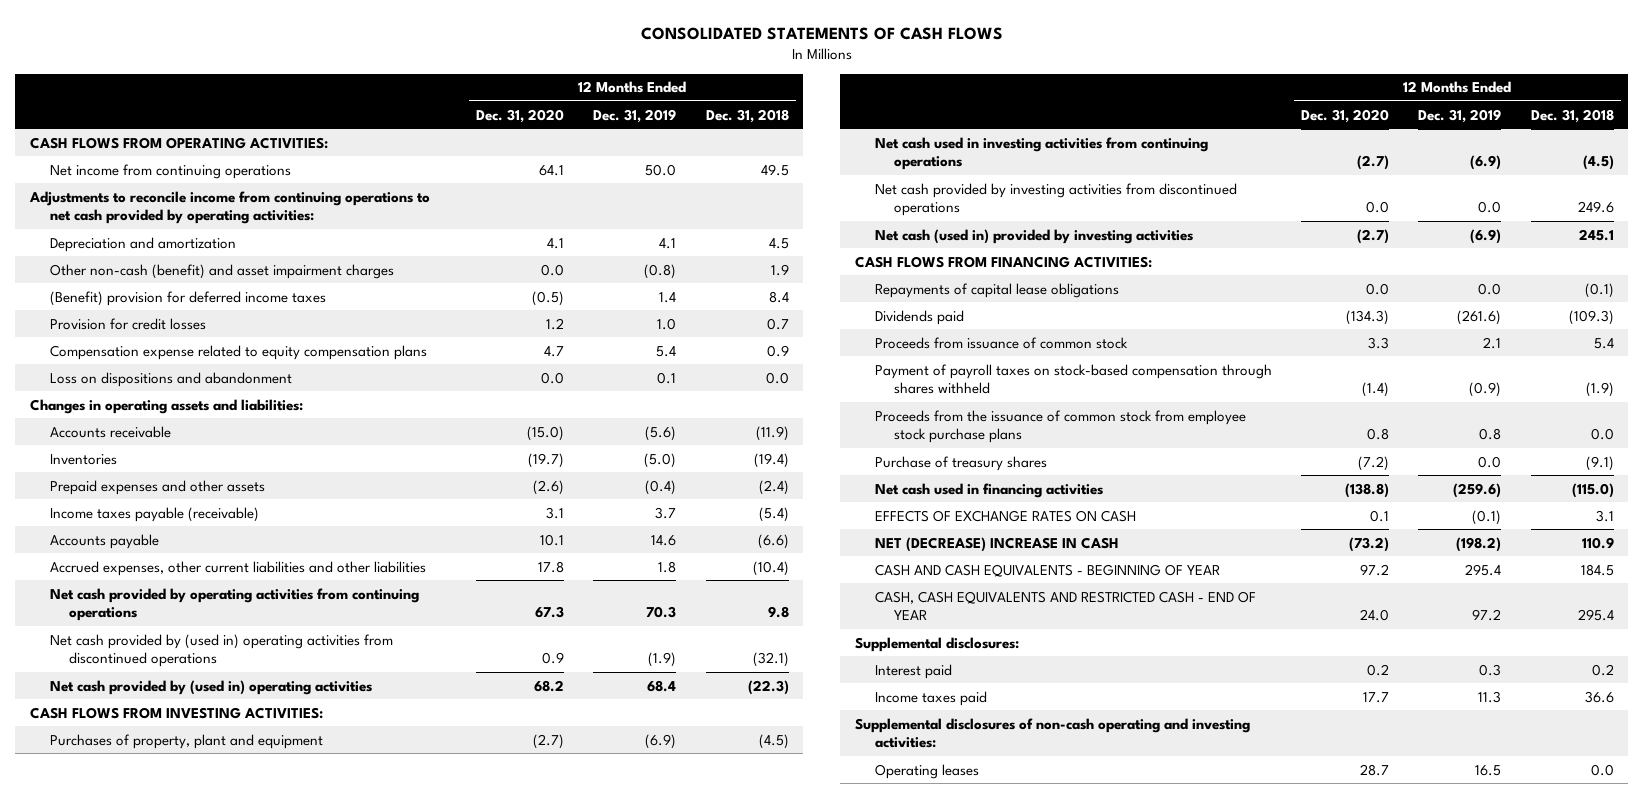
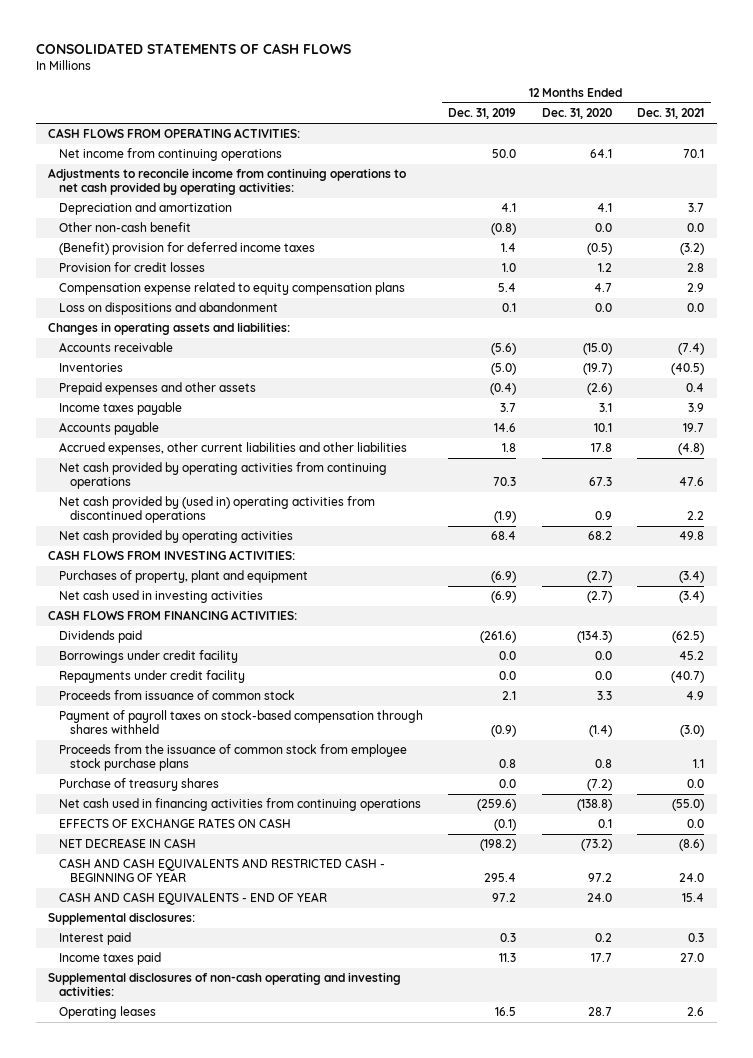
[705,108,789,123] Dec. 31, 2018 -> none
none -> [637,108,705,120] Dec. 31, 2021
[49,263,394,279] Other non-cash (benefit) and asset impairment charges -> [58,222,191,233] Other non-cash benefit
[49,506,259,522] Income taxes payable (receivable) -> [58,402,182,416] Income taxes payable
[49,679,372,695] Net cash provided by (used in) operating activities -> [58,530,293,544] Net cash provided by operating activities
[874,136,1208,170] Net cash used in investing activities from continuing operations -> none
[874,182,1237,216] Net cash provided by investing activities from discontinued operations -> none
[874,228,1193,244] Net cash (used in) provided by investing activities -> [58,590,263,604] Net cash used in investing activities
[874,282,1119,298] Repayments of capital lease obligations -> none
none -> [58,650,238,664] Borrowings under credit facility
none -> [58,670,245,684] Repayments under credit facility
[874,482,1103,498] Net cash used in financing activities -> [58,798,421,812] Net cash used in financing activities from continuing operations
[874,536,1119,552] NET (DECREASE) INCREASE IN CASH -> [58,838,196,849] NET DECREASE IN CASH
[874,563,1220,577] CASH AND CASH EQUIVALENTS - BEGINNING OF YEAR -> [58,858,385,883] CASH AND CASH EQUIVALENTS AND RESTRICTED CASH - BEGINNING OF YEAR
[874,590,1256,620] CASH, CASH EQUIVALENTS AND RESTRICTED CASH - END OF YEAR -> [58,892,327,906] CASH AND CASH EQUIVALENTS - END OF YEAR

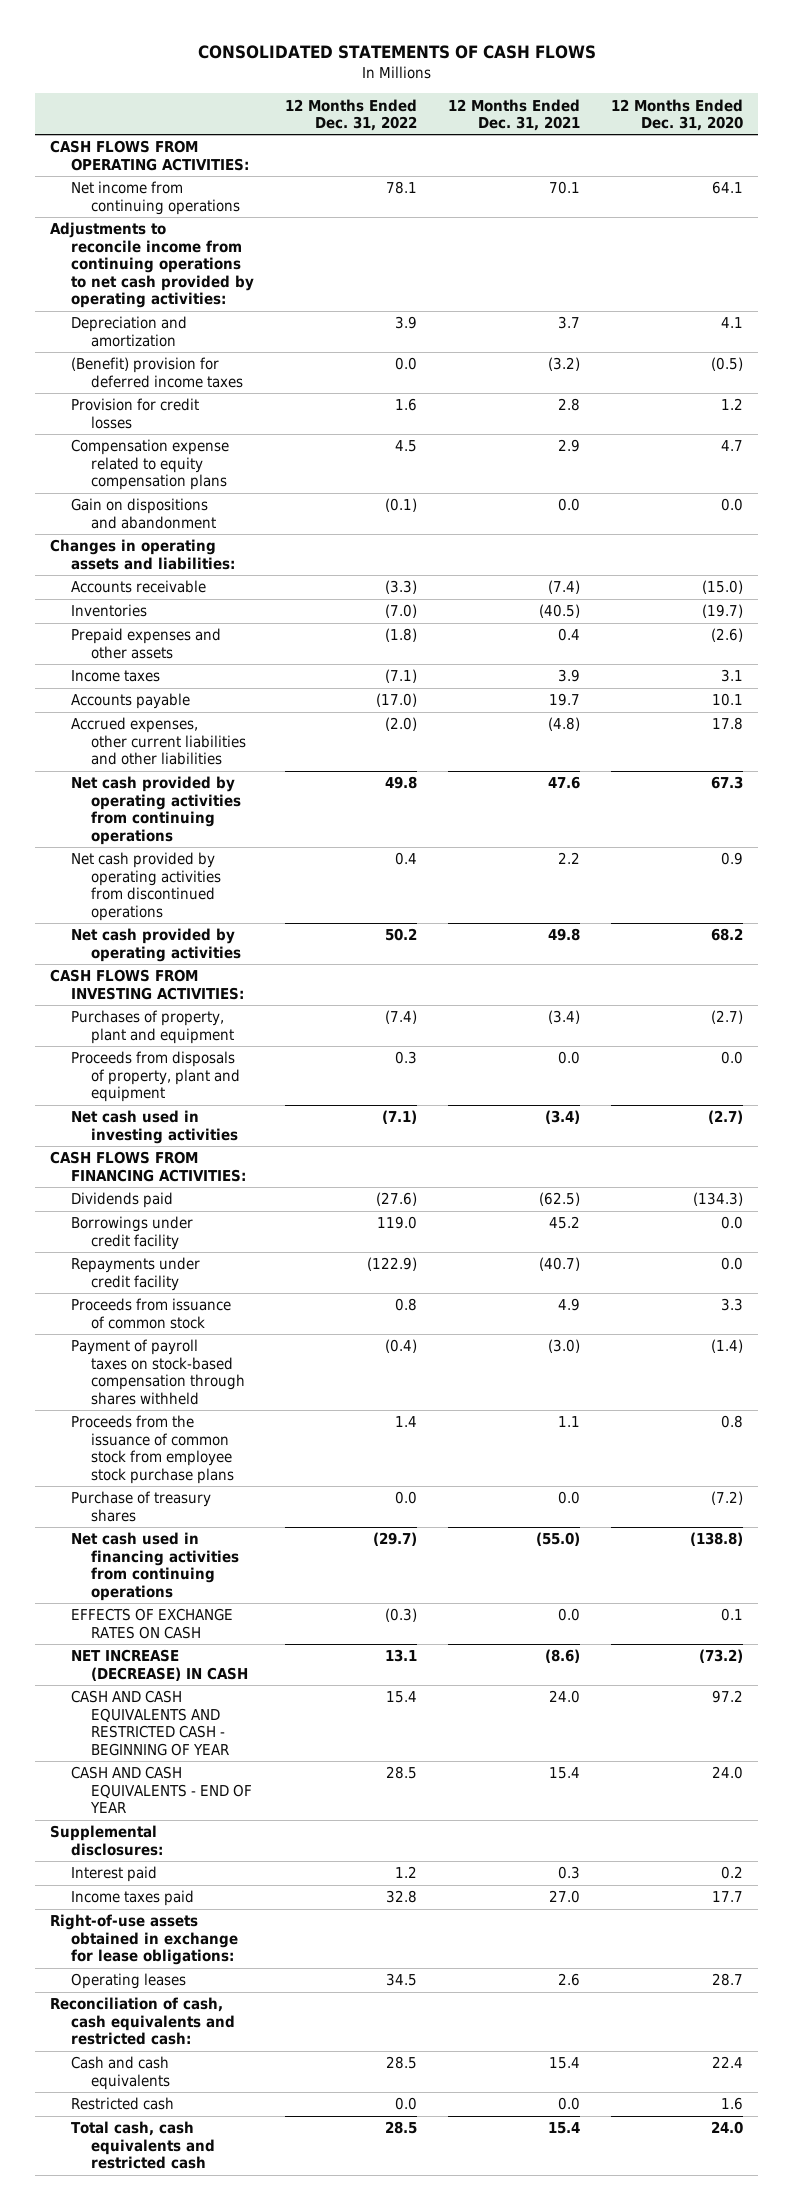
[448,108,517,120] Dec. 31, 2019 -> none
none -> [284,98,417,132] 12 Months Ended Dec. 31, 2022
[58,222,191,233] Other non-cash benefit -> none
[58,302,278,316] Loss on dispositions and abandonment -> [70,498,216,529] Gain on dispositions and abandonment
[58,402,182,416] Income taxes payable -> [70,670,160,683] Income taxes
[58,496,375,524] Net cash provided by (used in) operating activities from discontinued operations -> [70,852,221,921] Net cash provided by operating activities from discontinued operations
none -> [70,1051,240,1103] Proceeds from disposals of property, plant and equipment
[58,838,196,849] NET DECREASE IN CASH -> [70,1649,248,1681] NET INCREASE (DECREASE) IN CASH
[48,972,402,997] Supplemental disclosures of non-cash operating and investing activities: -> none
none -> [50,1914,238,1966] Right-of-use assets obtained in exchange for lease obligations:
none -> [50,1997,235,2046] Reconciliation of cash, cash equivalents and restricted cash:
none -> [70,2056,170,2090] Cash and cash equivalents
none -> [70,2097,174,2111] Restricted cash
none -> [70,2121,215,2170] Total cash, cash equivalents and restricted cash

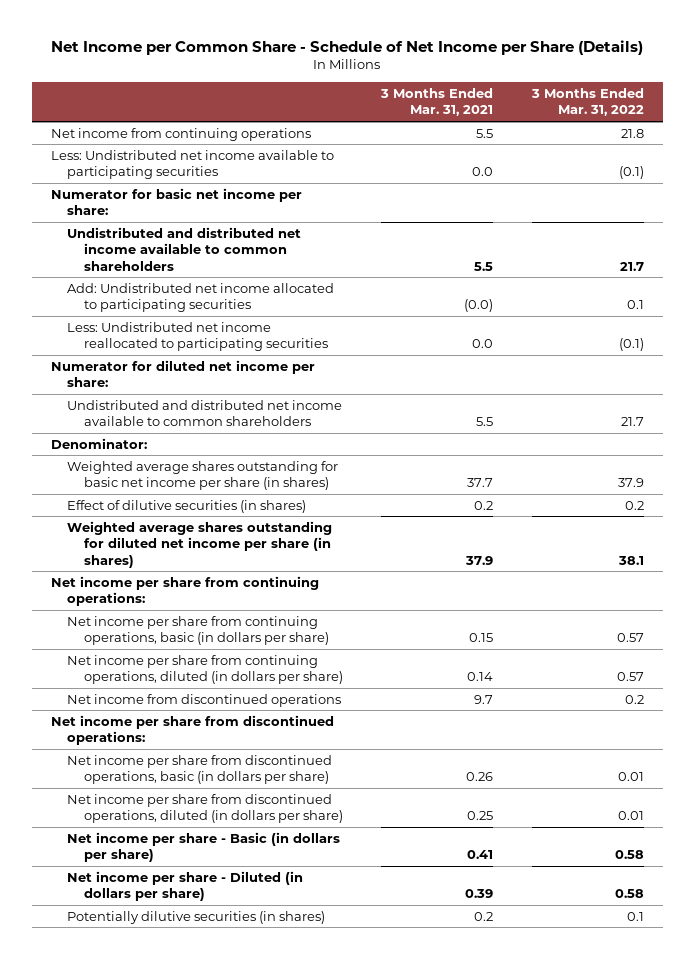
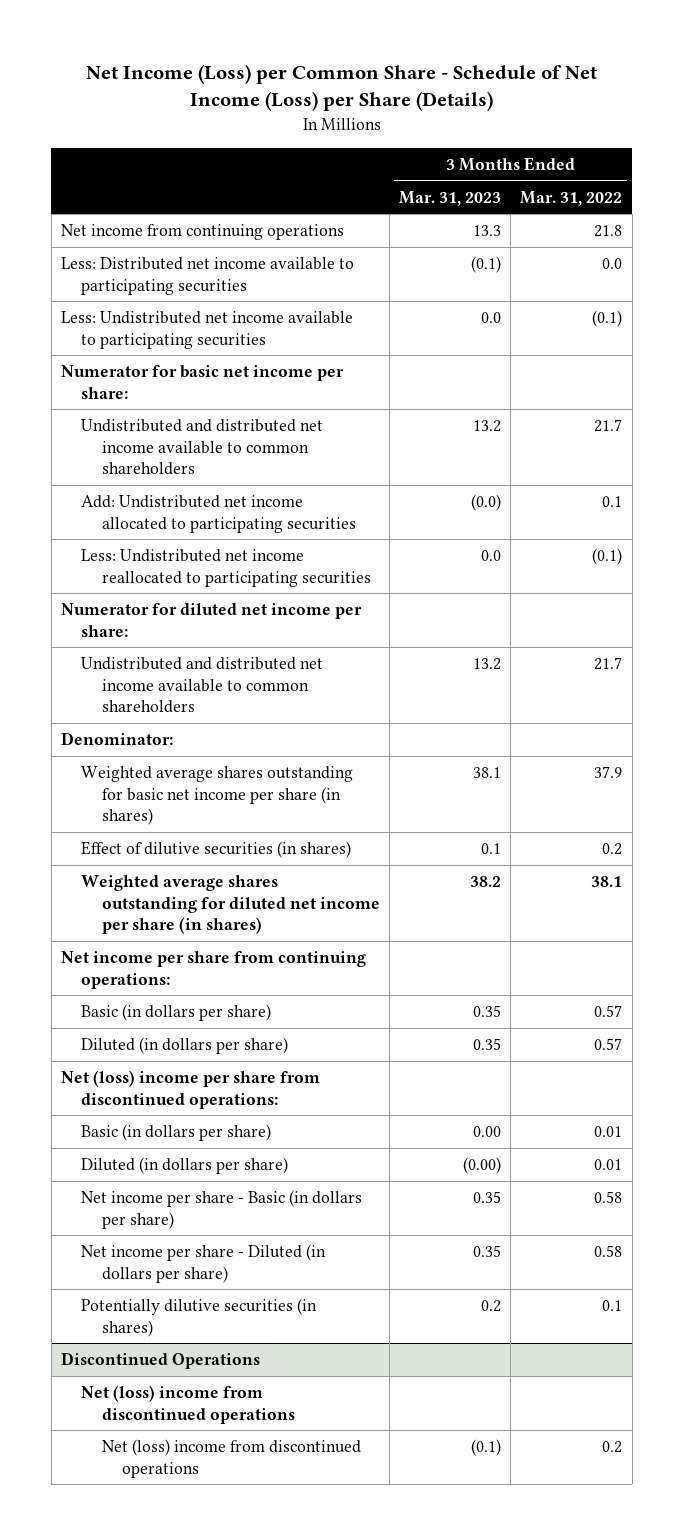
[51,39,644,55] Net Income per Common Share - Schedule of Net Income per Share (Details) -> [85,63,597,112] Net Income (Loss) per Common Share - Schedule of Net Income (Loss) per Share (Details)
[380,87,494,117] 3 Months Ended Mar. 31, 2021 -> none
none -> [399,190,502,206] Mar. 31, 2023
none -> [60,257,354,295] Less: Distributed net income available to participating securities
[67,693,342,707] Net income from discontinued operations -> none
[67,615,329,646] Net income per share from continuing operations, basic (in dollars per share) -> [81,1004,272,1022] Basic (in dollars per share)
[67,654,343,685] Net income per share from continuing operations, diluted (in dollars per share) -> [81,1037,289,1055] Diluted (in dollars per share)
[50,714,334,746] Net income per share from discontinued operations: -> [60,1070,320,1109] Net (loss) income per share from discontinued operations:
[67,754,333,785] Net income per share from discontinued operations, basic (in dollars per share) -> [81,1124,272,1142] Basic (in dollars per share)
[67,793,343,824] Net income per share from discontinued operations, diluted (in dollars per share) -> [81,1157,289,1175] Diluted (in dollars per share)
none -> [60,1352,260,1370] Discontinued Operations
none -> [81,1385,295,1424] Net (loss) income from discontinued operations
none -> [101,1439,361,1478] Net (loss) income from discontinued operations

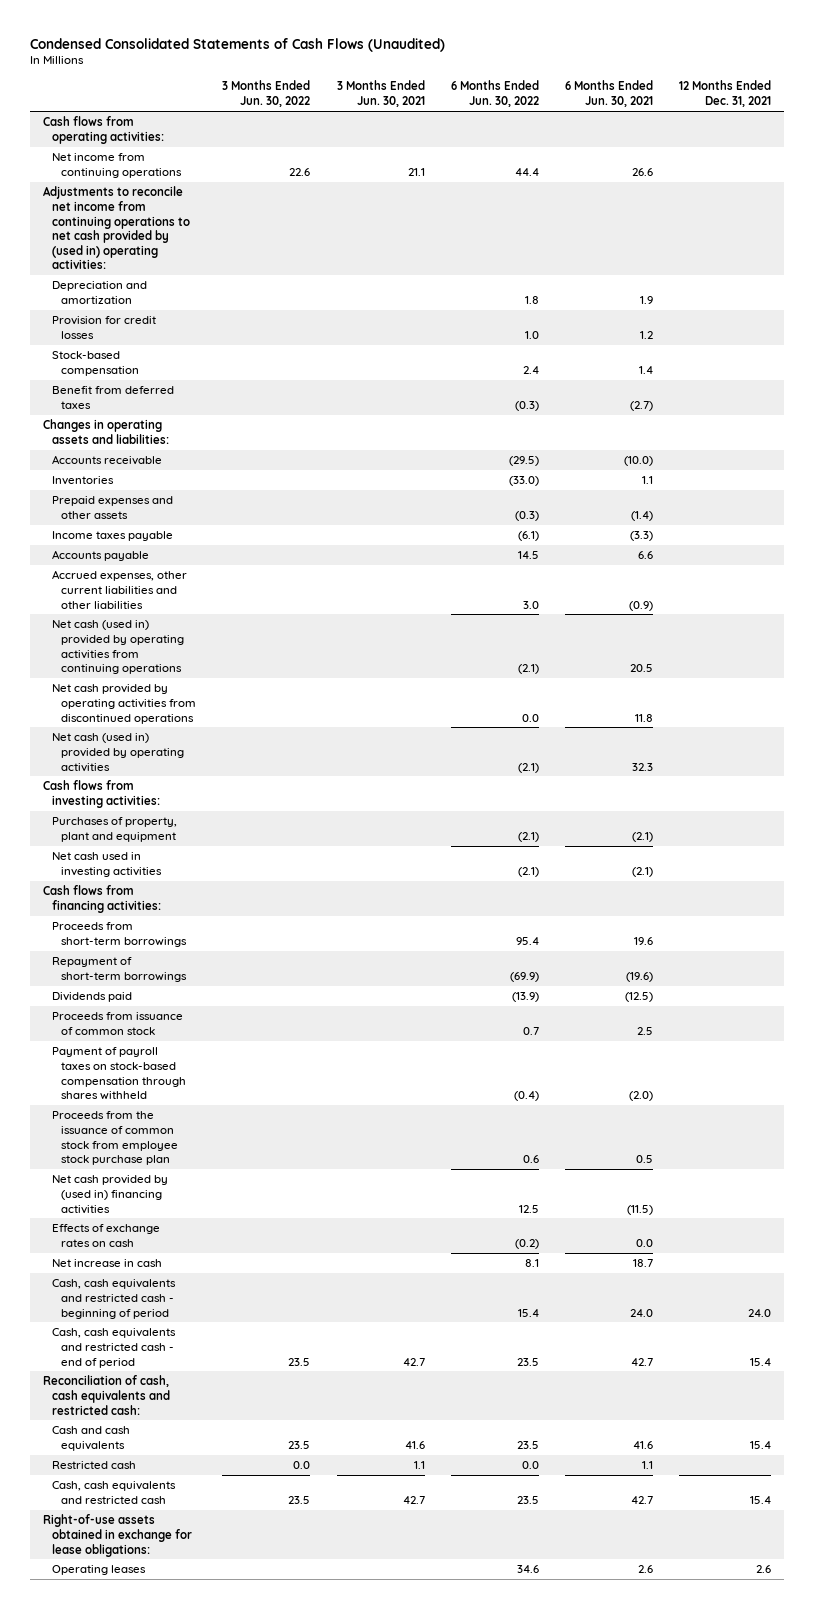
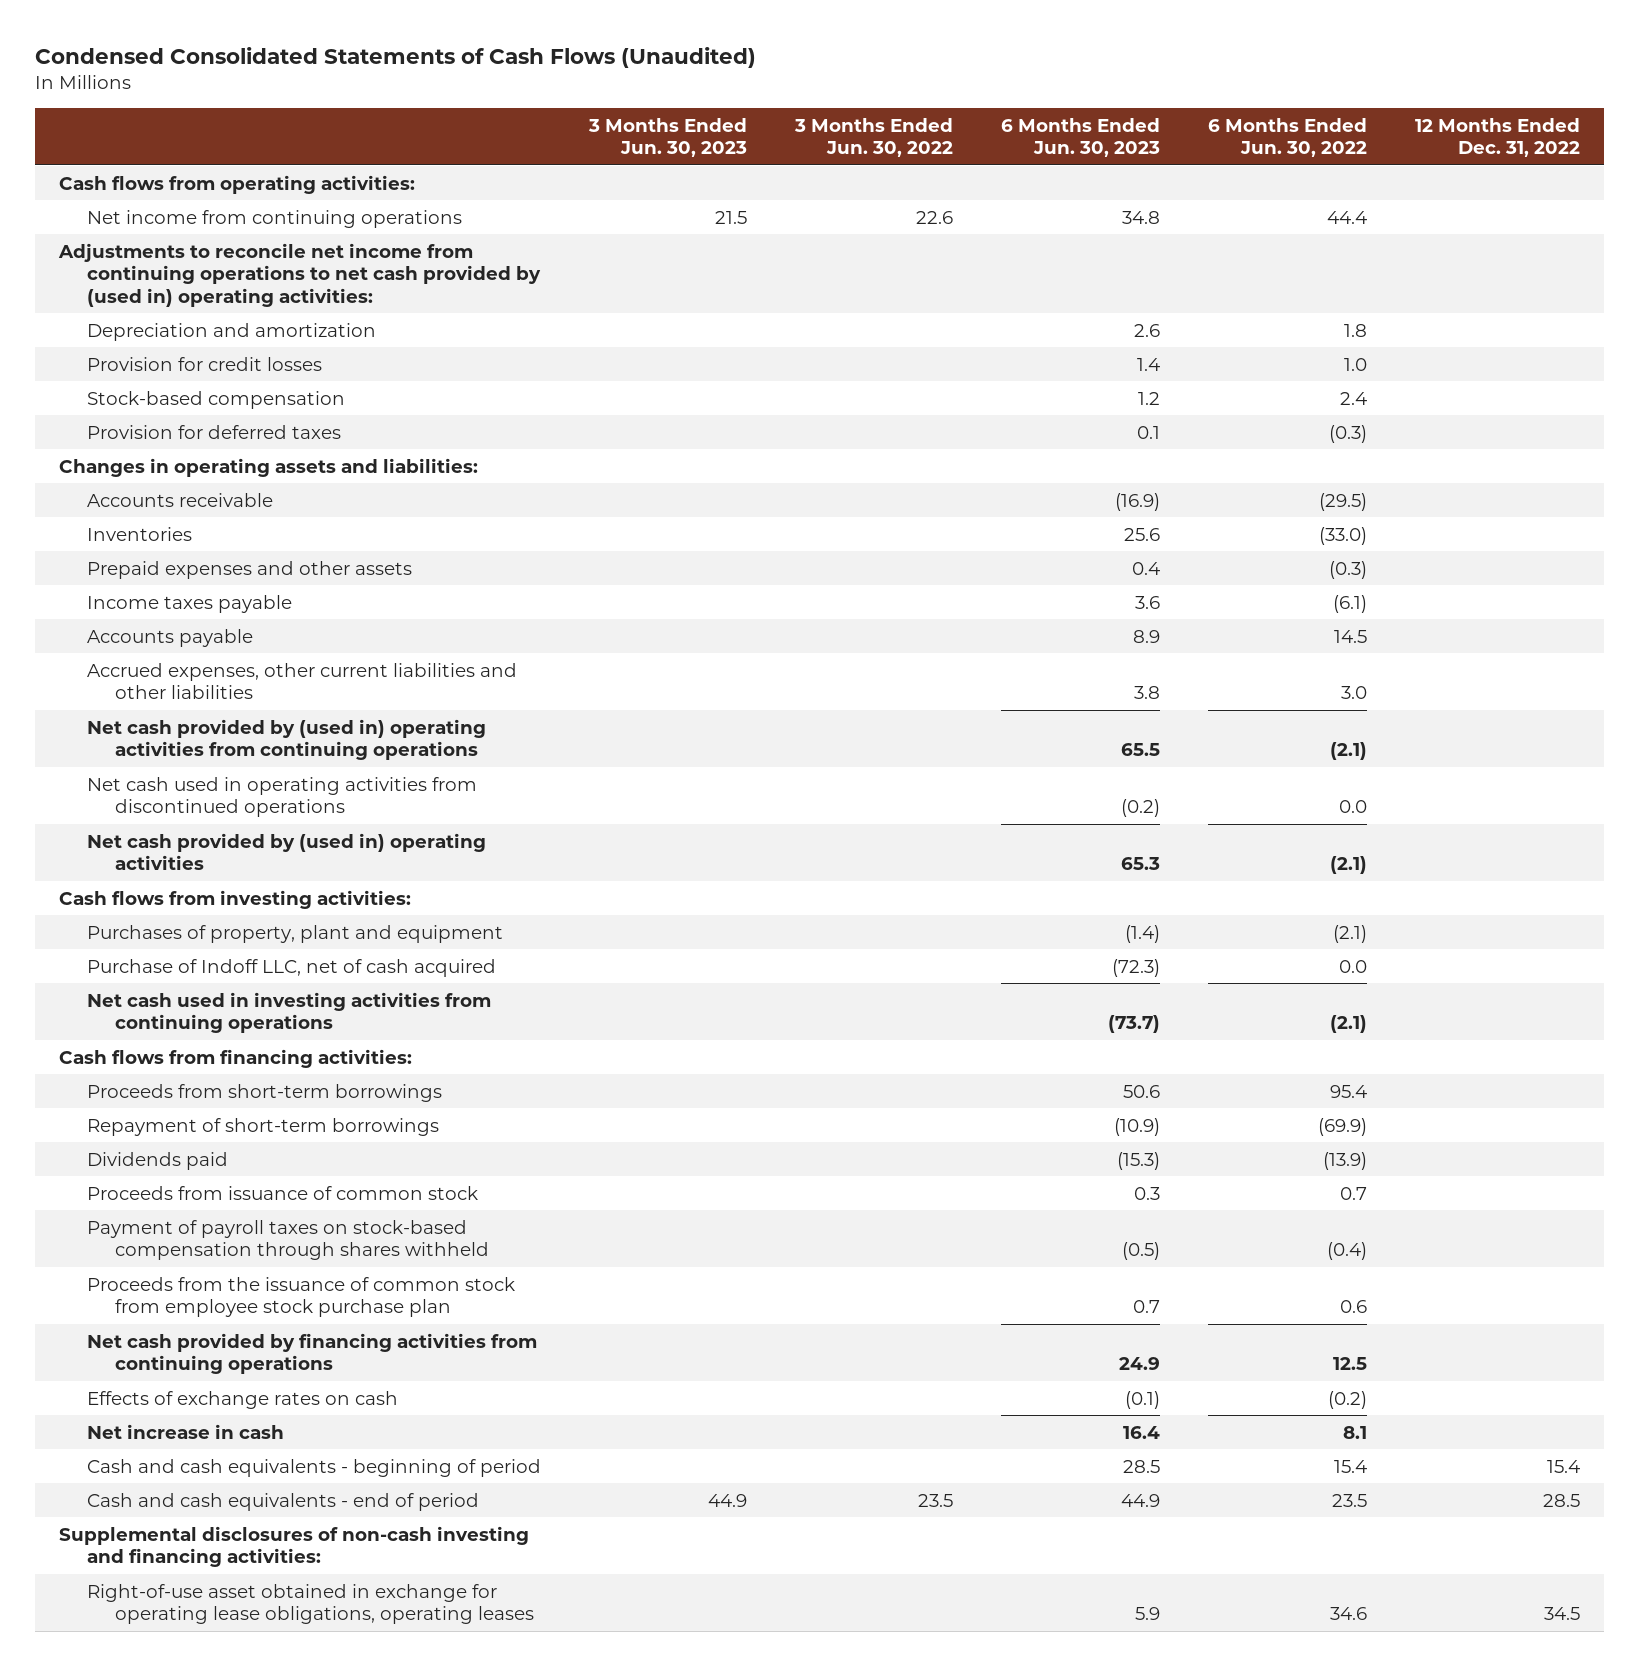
[336,80,425,108] 3 Months Ended Jun. 30, 2021 -> none
[565,80,654,108] 6 Months Ended Jun. 30, 2021 -> none
[679,80,772,108] 12 Months Ended Dec. 31, 2021 -> none
none -> [587,117,747,158] 3 Months Ended Jun. 30, 2023
none -> [1000,117,1160,158] 6 Months Ended Jun. 30, 2023
none -> [1414,117,1580,158] 12 Months Ended Dec. 31, 2022
[52,386,175,409] Benefit from deferred taxes -> [86,424,341,439] Provision for deferred taxes
[52,620,185,675] Net cash (used in) provided by operating activities from continuing operations -> [86,718,486,761] Net cash provided by (used in) operating activities from continuing operations
[52,684,197,724] Net cash provided by operating activities from discontinued operations -> [86,776,477,818] Net cash used in operating activities from discontinued operations
[52,733,185,772] Net cash (used in) provided by operating activities -> [86,832,486,871] Net cash provided by (used in) operating activities
none -> [86,958,496,977] Purchase of Indoff LLC, net of cash acquired
[52,852,163,877] Net cash used in investing activities -> [86,991,491,1034] Net cash used in investing activities from continuing operations
[52,1175,169,1214] Net cash provided by (used in) financing activities -> [86,1332,537,1375] Net cash provided by financing activities from continuing operations
[43,1375,171,1415] Reconciliation of cash, cash equivalents and restricted cash: -> none
[52,1426,131,1451] Cash and cash equivalents -> none
[52,1461,137,1470] Restricted cash -> none
[52,1481,177,1504] Cash, cash equivalents and restricted cash -> none
[43,1514,193,1557] Right-of-use assets obtained in exchange for lease obligations: -> none
[52,1279,177,1319] Cash, cash equivalents and restricted cash - beginning of period -> [86,1458,541,1477] Cash and cash equivalents - beginning of period
[52,1328,177,1368] Cash, cash equivalents and restricted cash - end of period -> [86,1492,479,1511] Cash and cash equivalents - end of period
none -> [59,1525,530,1568] Supplemental disclosures of non-cash investing and financing activities:
[52,1565,147,1576] Operating leases -> [86,1583,534,1625] Right-of-use asset obtained in exchange for operating lease obligations, operating leases

